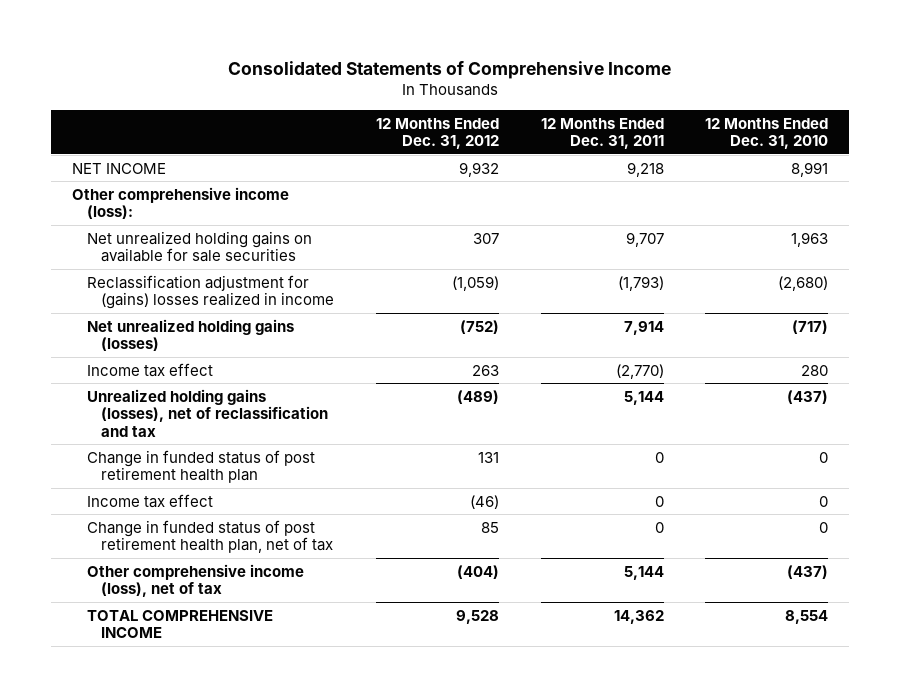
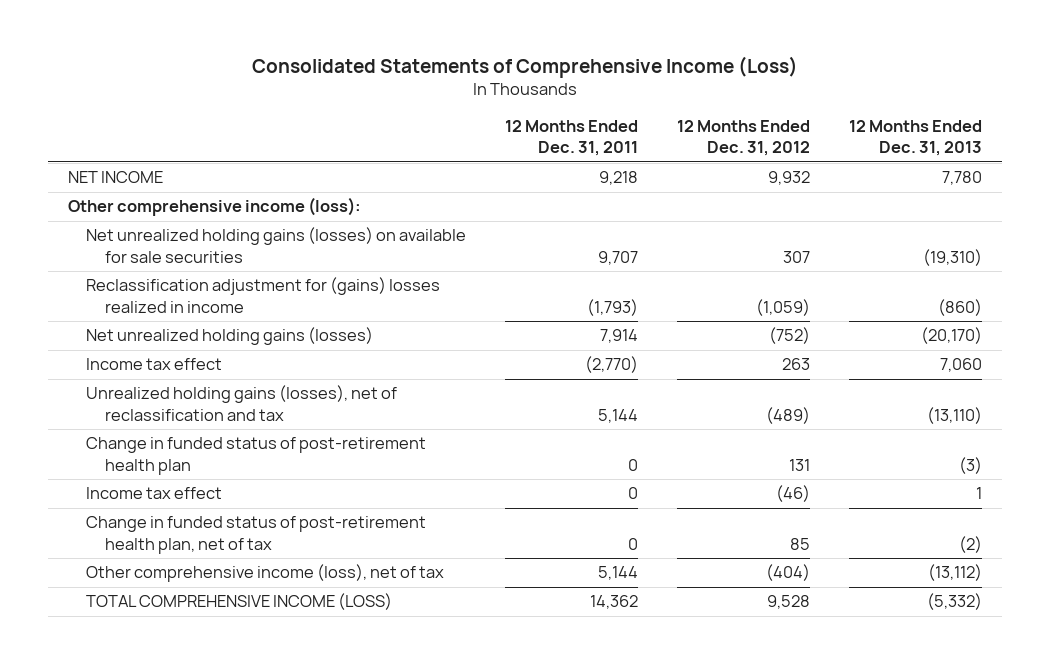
[228,60,672,79] Consolidated Statements of Comprehensive Income -> [251,56,798,79] Consolidated Statements of Comprehensive Income (Loss)
[705,117,829,150] 12 Months Ended Dec. 31, 2010 -> none
none -> [849,120,983,157] 12 Months Ended Dec. 31, 2013
[86,230,312,263] Net unrealized holding gains on available for sale securities -> [86,227,467,263] Net unrealized holding gains (losses) on available for sale securities
[86,449,315,484] Change in funded status of post retirement health plan -> [86,437,427,475] Change in funded status of post-retirement health plan
[86,519,334,554] Change in funded status of post retirement health plan, net of tax -> [86,516,427,554] Change in funded status of post-retirement health plan, net of tax
[86,609,273,639] TOTAL COMPREHENSIVE INCOME -> [86,593,393,611] TOTAL COMPREHENSIVE INCOME (LOSS)

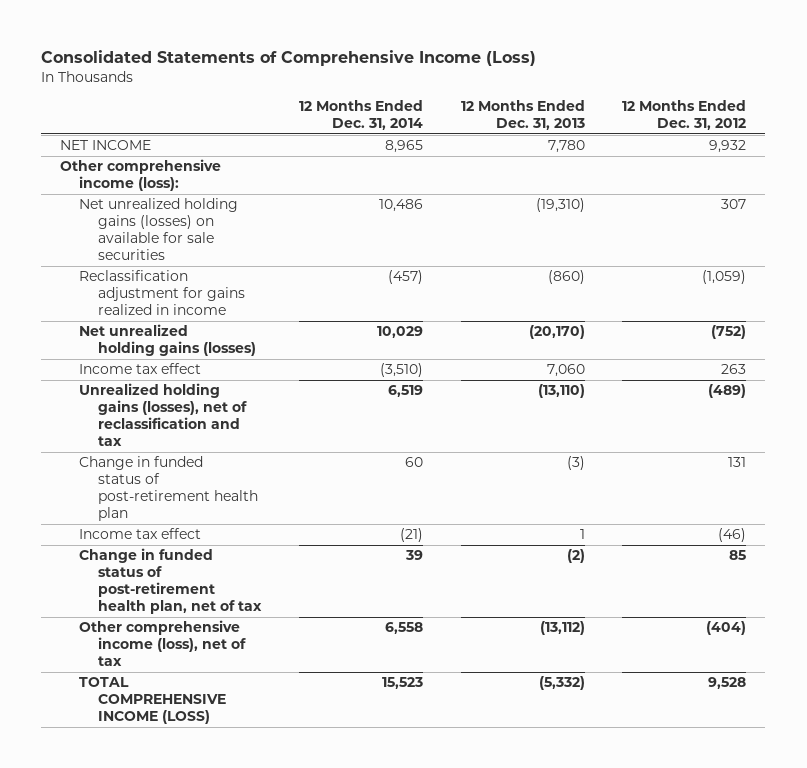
[505,120,639,157] 12 Months Ended Dec. 31, 2011 -> none
none -> [298,100,423,131] 12 Months Ended Dec. 31, 2014
[86,277,441,313] Reclassification adjustment for (gains) losses realized in income -> [79,270,245,316] Reclassification adjustment for gains realized in income

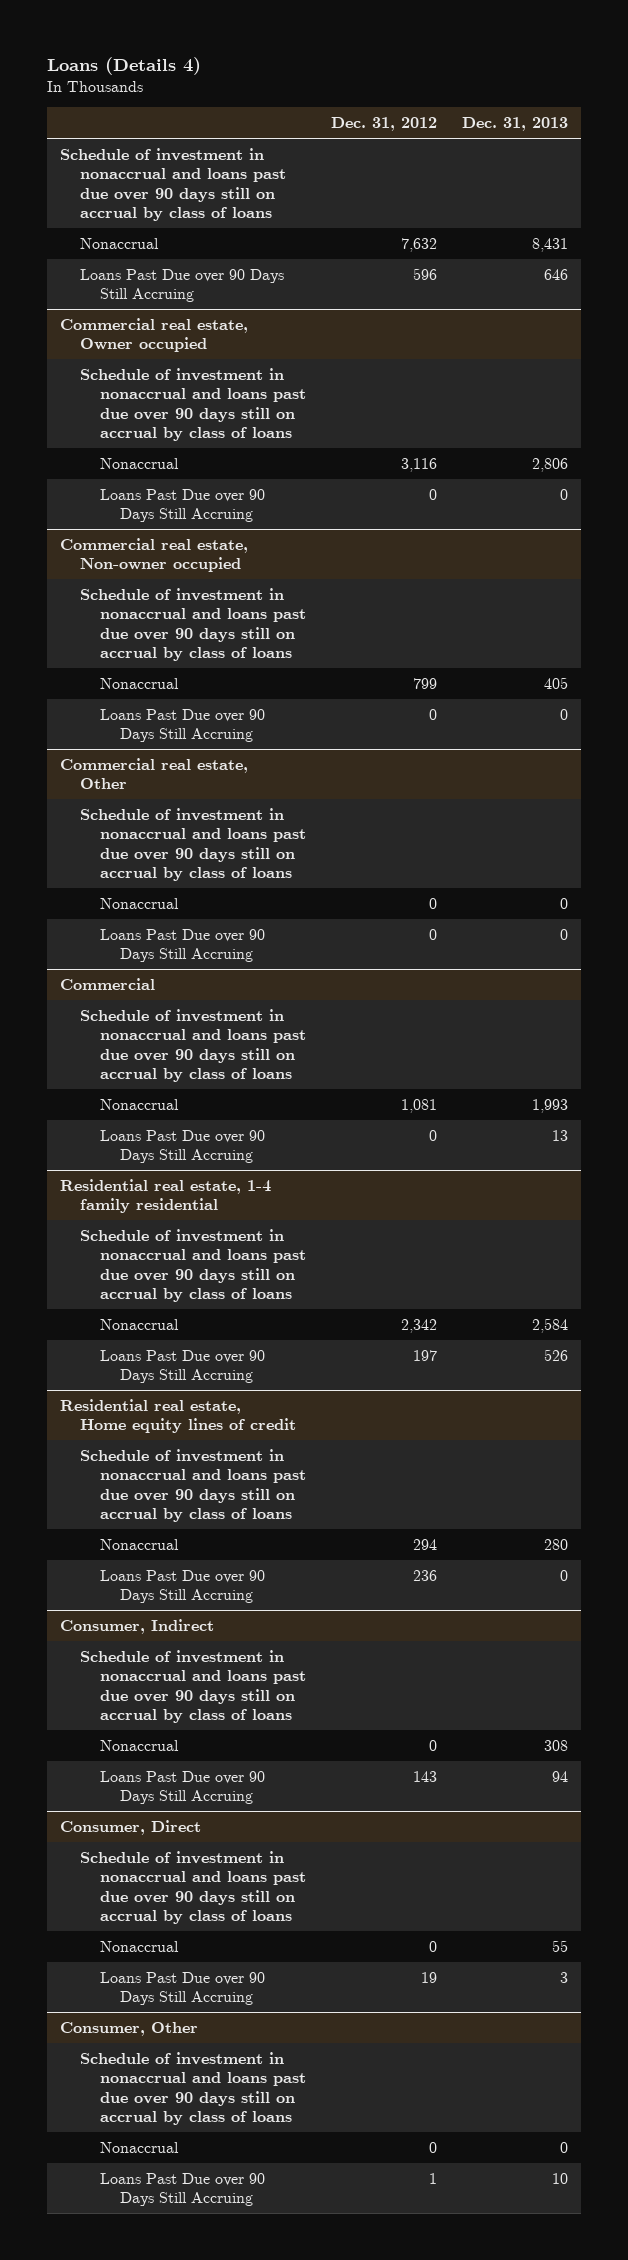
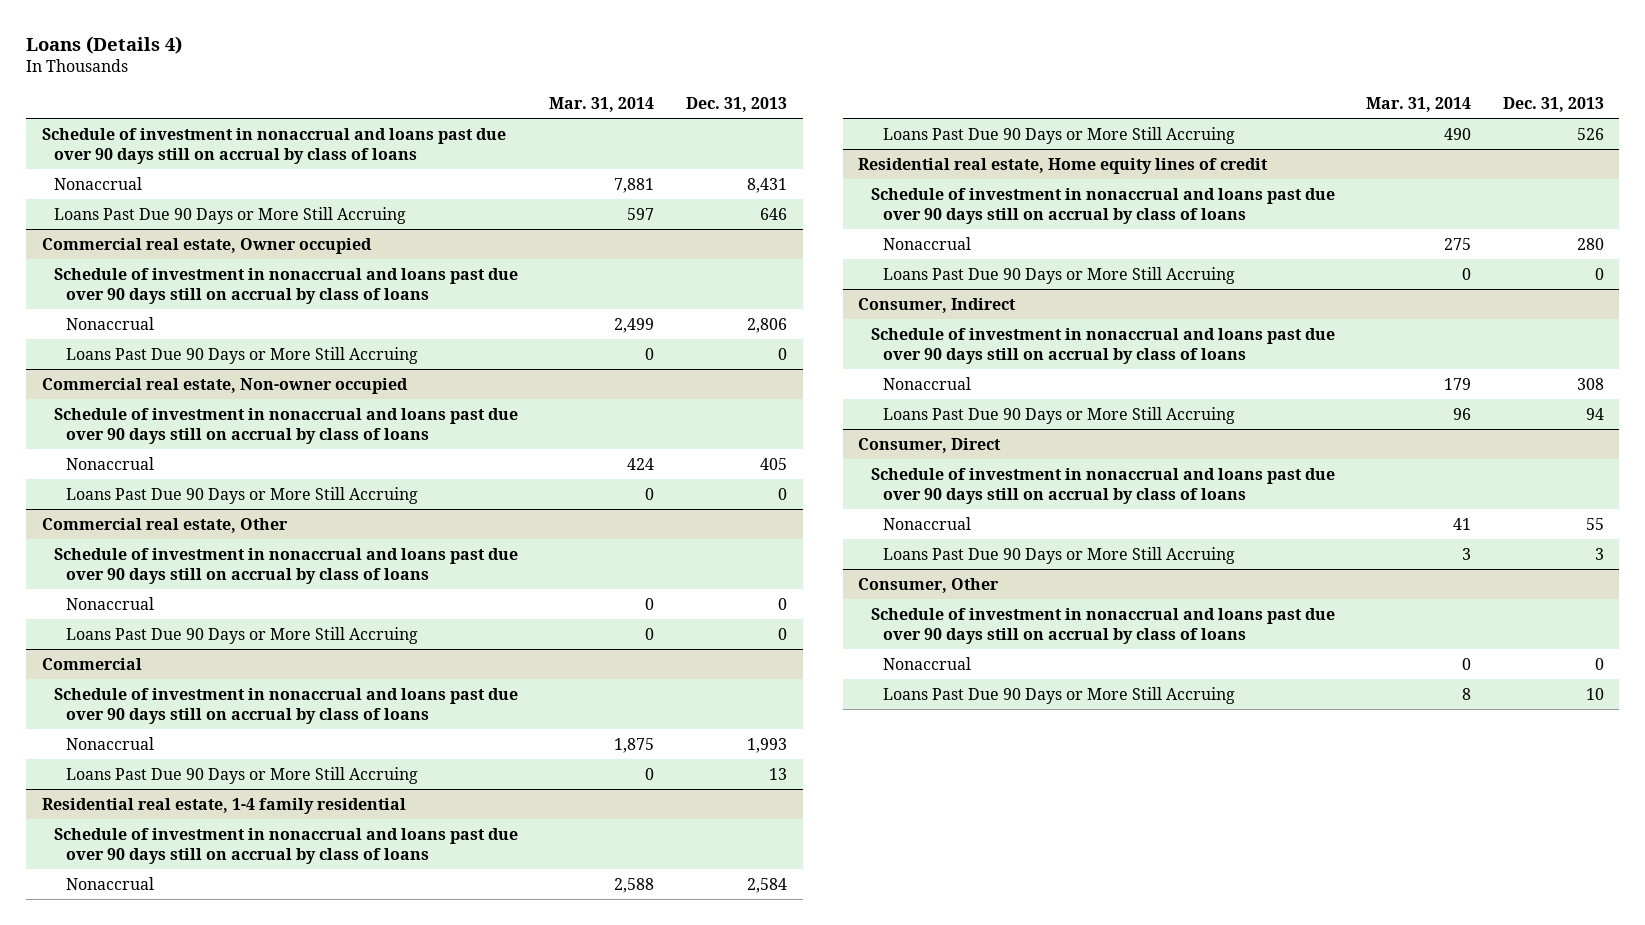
[331,117,438,132] Dec. 31, 2012 -> none
none -> [549,97,655,113] Mar. 31, 2014
[80,268,285,303] Loans Past Due over 90 Days Still Accruing -> [53,206,406,224] Loans Past Due 90 Days or More Still Accruing
[100,488,266,523] Loans Past Due over 90 Days Still Accruing -> [66,346,419,364] Loans Past Due 90 Days or More Still Accruing
[100,708,266,743] Loans Past Due over 90 Days Still Accruing -> [66,486,419,504] Loans Past Due 90 Days or More Still Accruing
[100,928,266,963] Loans Past Due over 90 Days Still Accruing -> [66,626,419,644] Loans Past Due 90 Days or More Still Accruing
[100,1129,266,1164] Loans Past Due over 90 Days Still Accruing -> [66,766,419,784] Loans Past Due 90 Days or More Still Accruing
[100,1349,266,1384] Loans Past Due over 90 Days Still Accruing -> [882,126,1235,144] Loans Past Due 90 Days or More Still Accruing
[100,1569,266,1604] Loans Past Due over 90 Days Still Accruing -> [882,266,1235,284] Loans Past Due 90 Days or More Still Accruing
[100,1770,266,1805] Loans Past Due over 90 Days Still Accruing -> [882,406,1235,424] Loans Past Due 90 Days or More Still Accruing
[100,1971,266,2006] Loans Past Due over 90 Days Still Accruing -> [882,546,1235,564] Loans Past Due 90 Days or More Still Accruing
[100,2172,266,2207] Loans Past Due over 90 Days Still Accruing -> [882,686,1235,704] Loans Past Due 90 Days or More Still Accruing

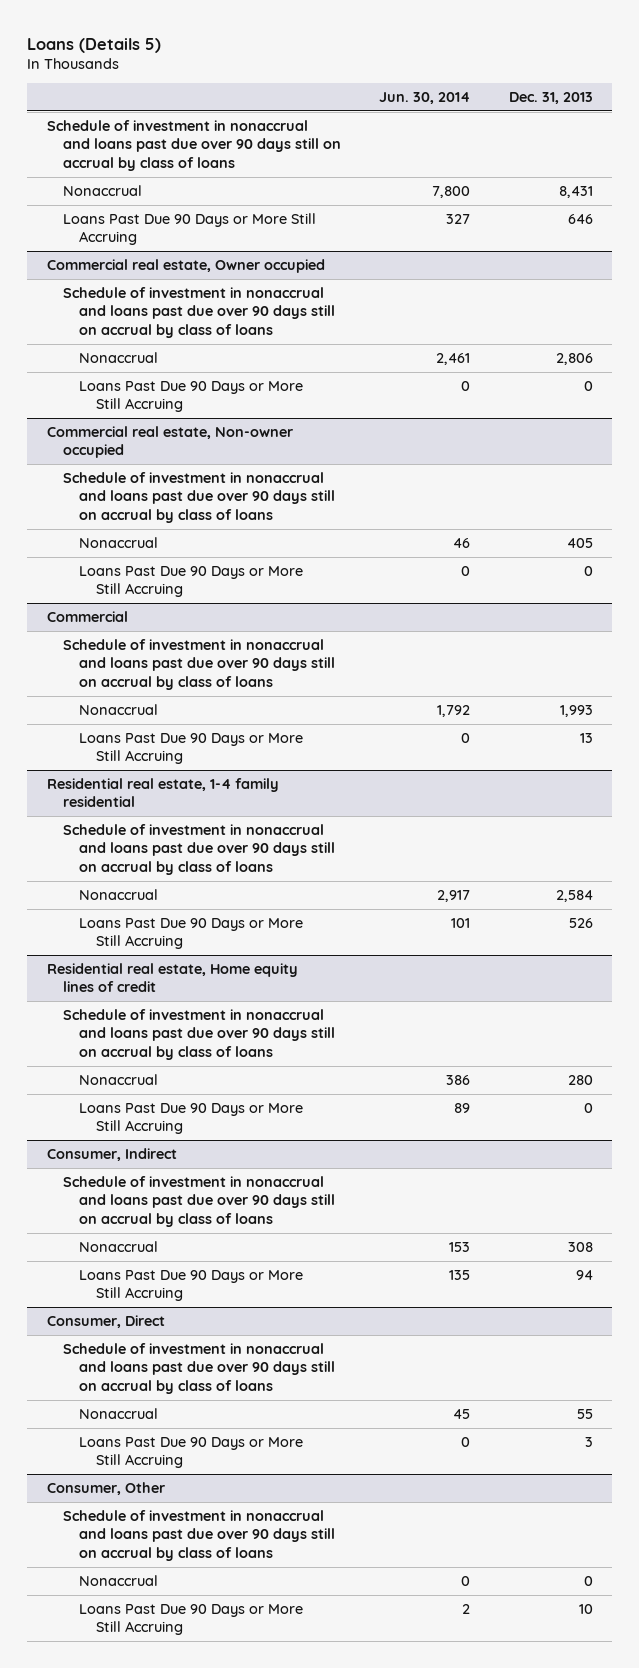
[25,35,182,54] Loans (Details 4) -> [27,37,162,53] Loans (Details 5)
[549,97,655,113] Mar. 31, 2014 -> none
none -> [379,92,471,105] Jun. 30, 2014
[41,517,288,533] Commercial real estate, Other -> none
[53,547,518,584] Schedule of investment in nonaccrual and loans past due over 90 days still on accrual by class of loans -> none
[66,596,155,610] Nonaccrual -> none
[66,626,419,644] Loans Past Due 90 Days or More Still Accruing -> none

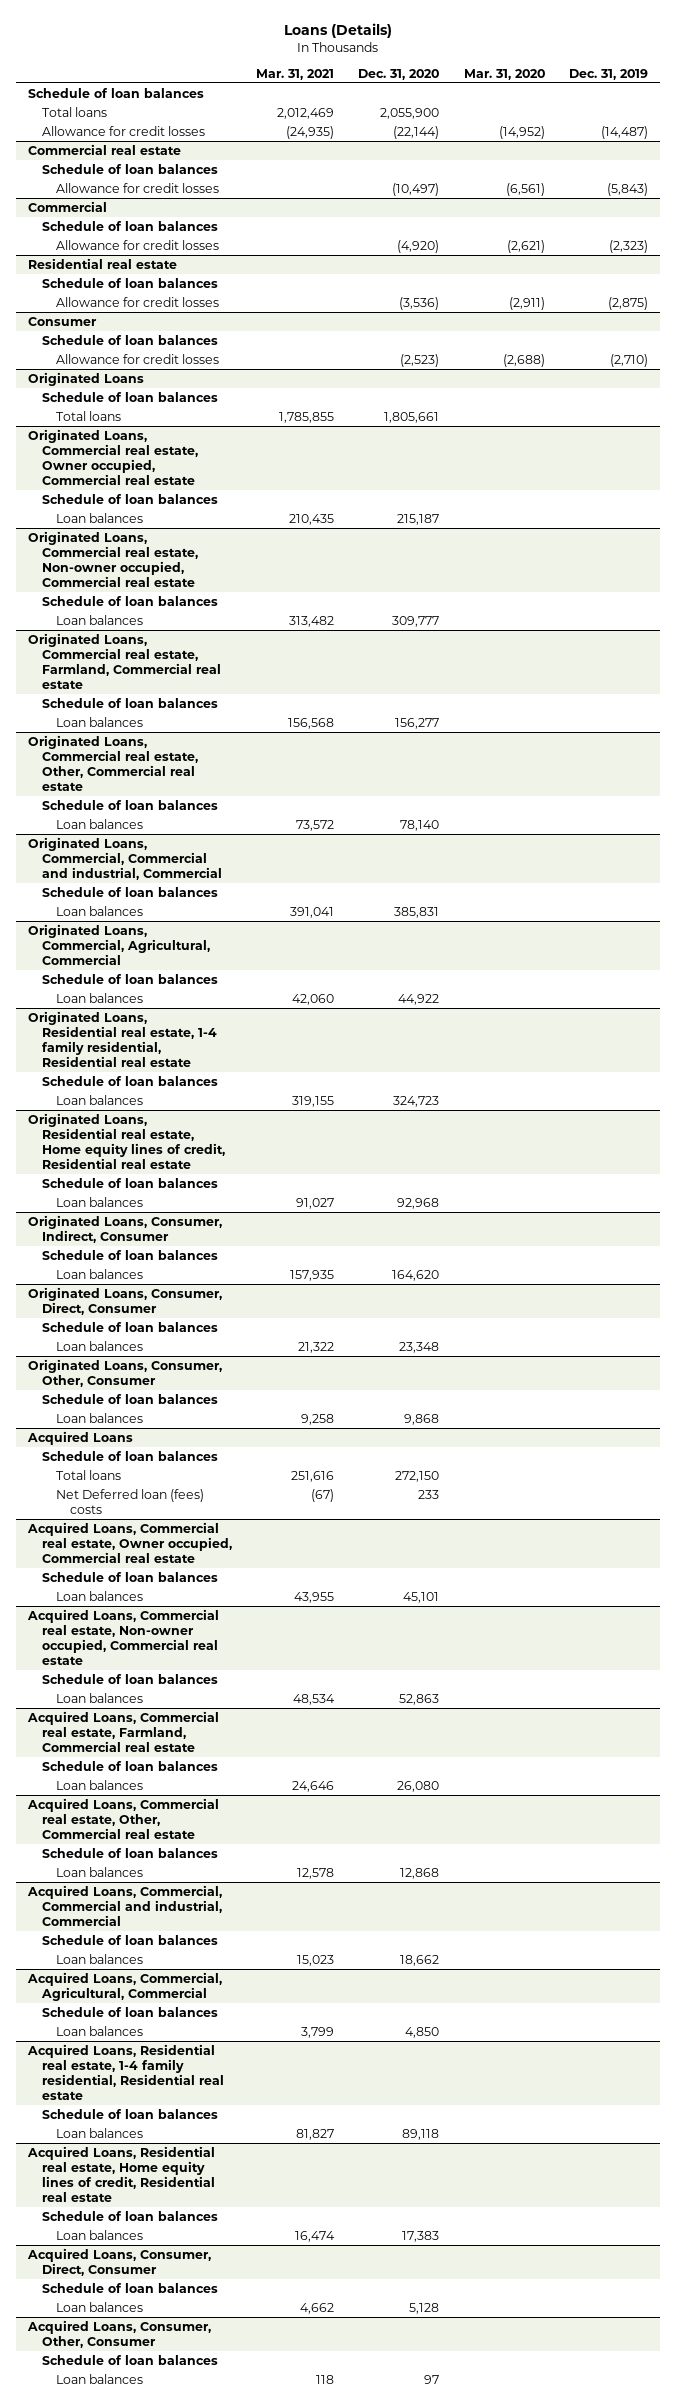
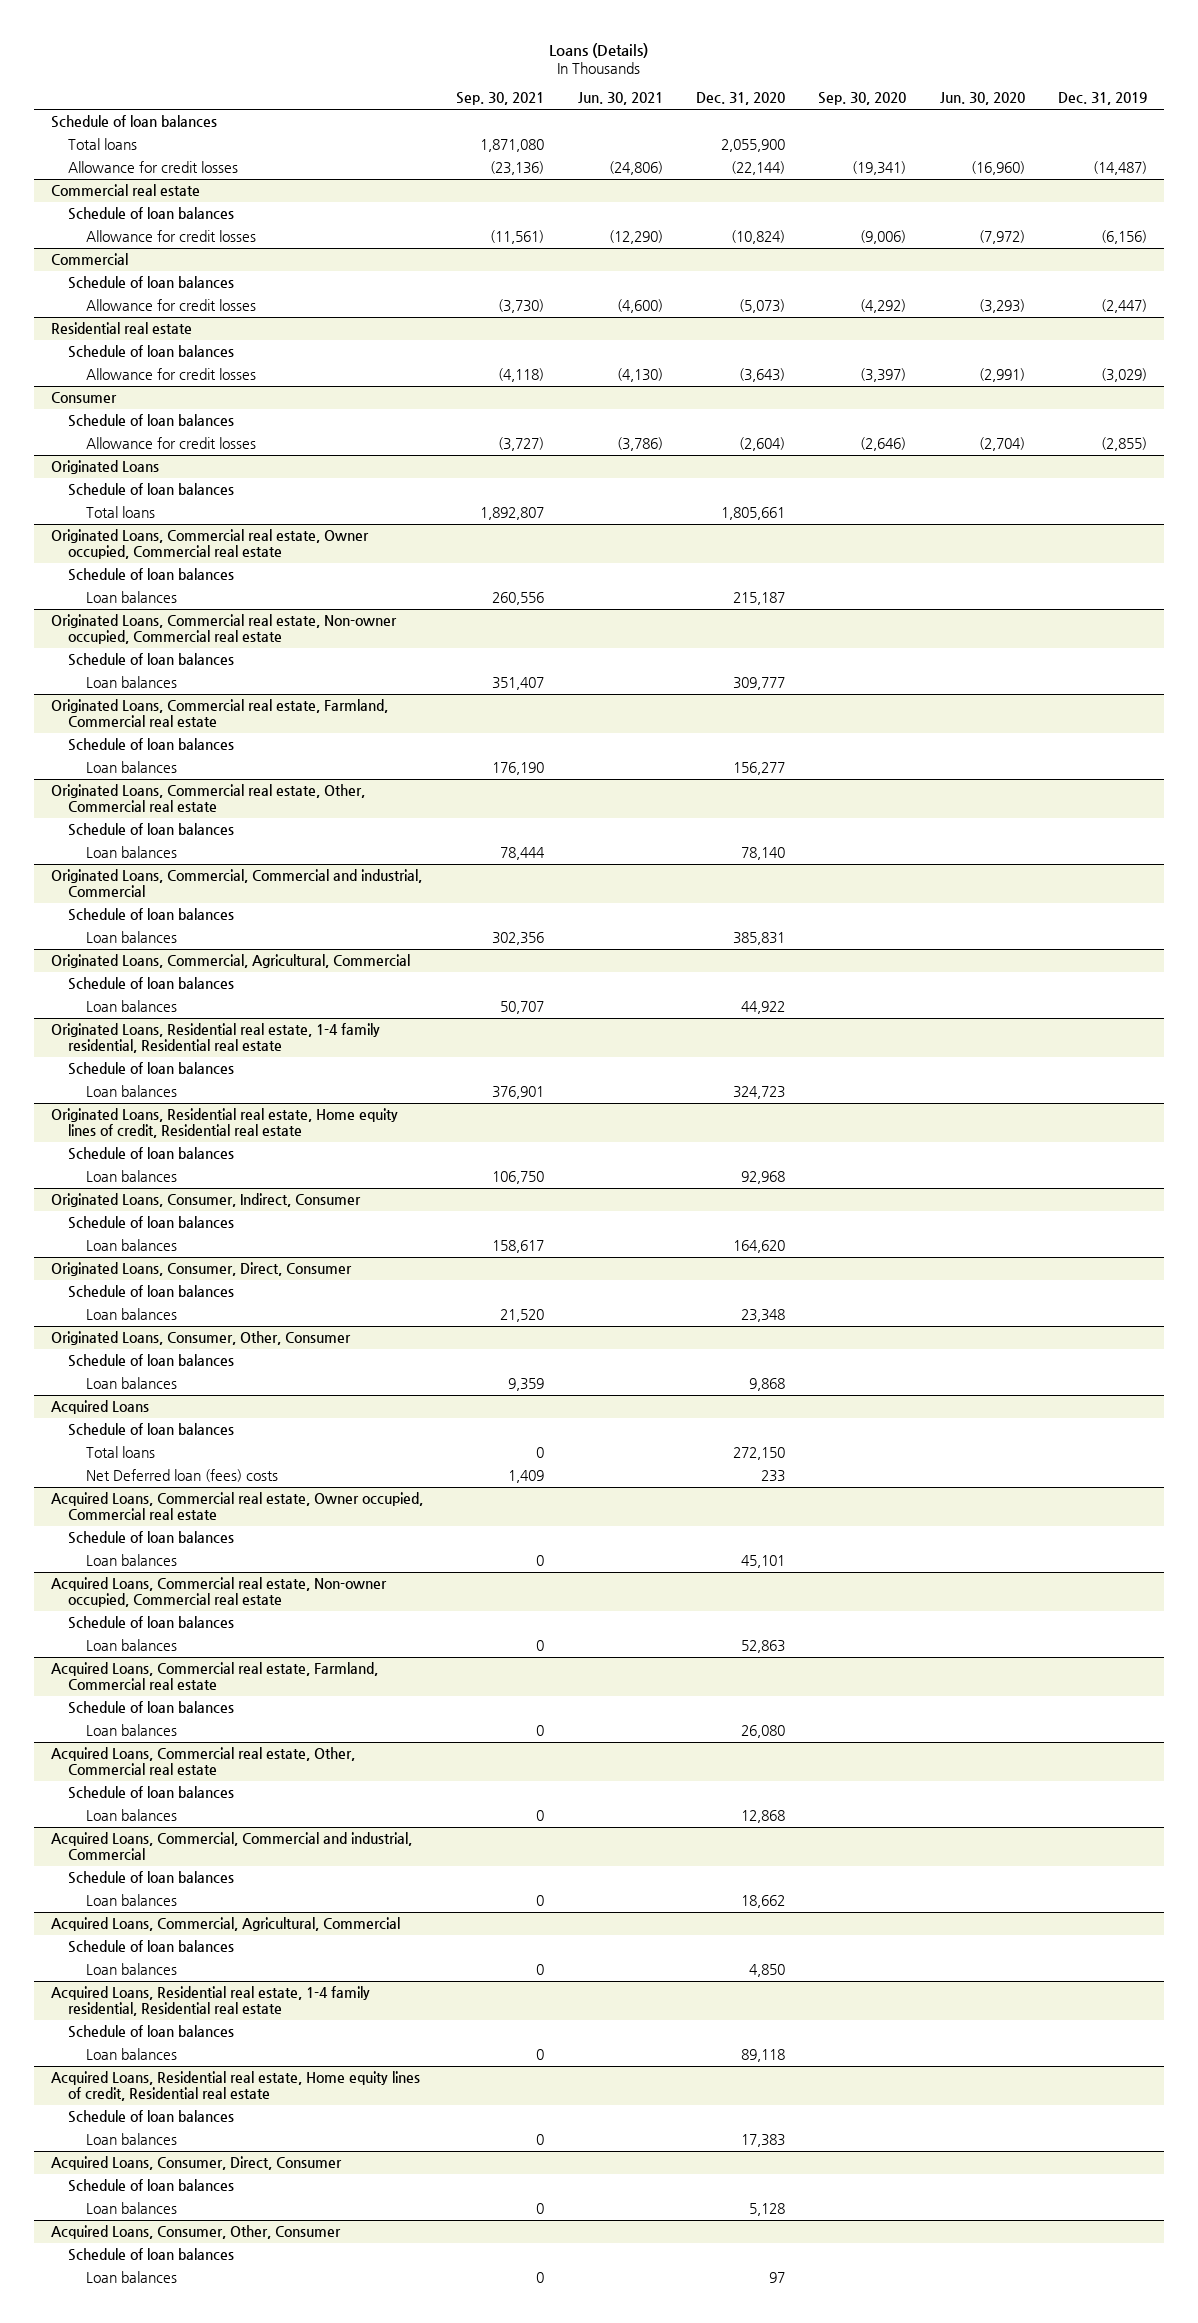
[256,68,335,80] Mar. 31, 2021 -> none
[463,68,545,80] Mar. 31, 2020 -> none
none -> [456,92,545,106] Sep. 30, 2021
none -> [577,92,663,106] Jun. 30, 2021
none -> [818,92,907,106] Sep. 30, 2020
none -> [939,92,1025,106] Jun. 30, 2020
[392,182,440,196] (10,497) -> [730,230,785,245] (10,824)
[606,182,648,196] (5,843) -> [1101,230,1148,245] (6,156)
[397,239,440,253] (4,920) -> [738,299,785,314] (5,073)
[608,239,648,253] (2,323) -> [1101,299,1148,314] (2,447)
[399,296,440,310] (3,536) -> [738,368,785,383] (3,643)
[607,296,648,310] (2,875) -> [1101,368,1148,383] (3,029)
[400,353,440,367] (2,523) -> [738,437,785,452] (2,604)
[609,353,648,367] (2,710) -> [1101,437,1148,452] (2,855)

